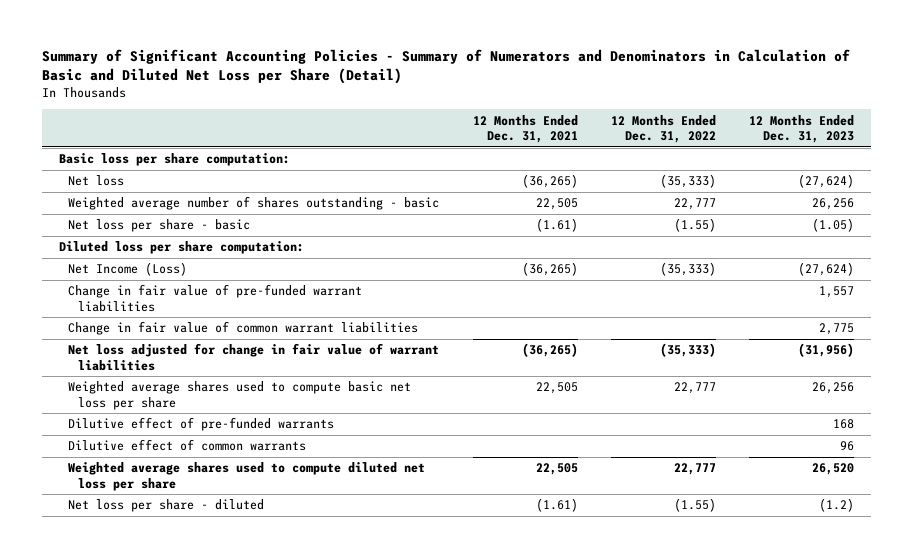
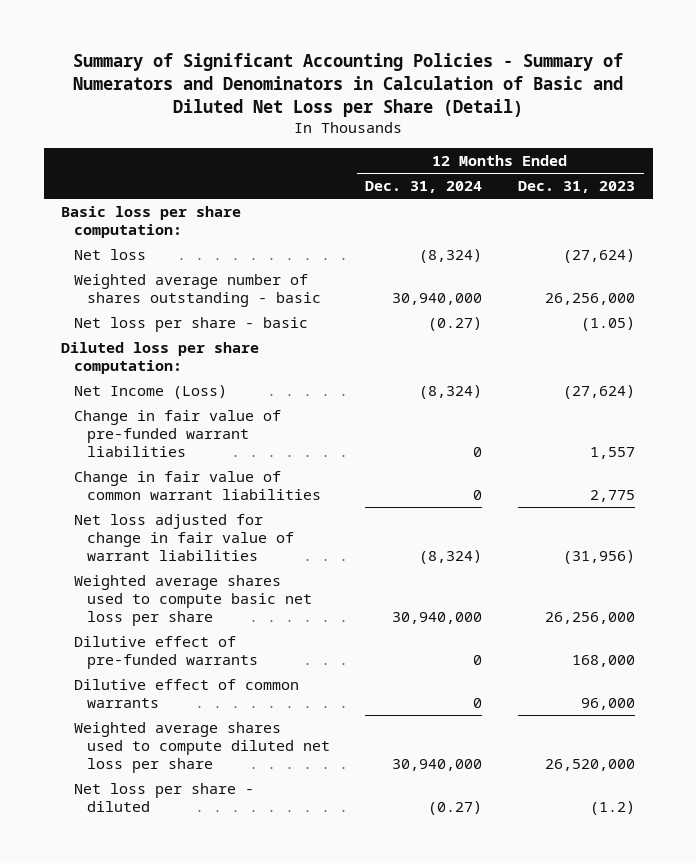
[472,114,578,144] 12 Months Ended Dec. 31, 2021 -> none
[611,114,717,144] 12 Months Ended Dec. 31, 2022 -> none
none -> [365,181,483,194] Dec. 31, 2024
[812,198,855,211] 26,256 -> [544,292,635,305] 26,256,000
[812,382,855,395] 26,256 -> [544,611,635,624] 26,256,000
[833,419,855,430] 168 -> [571,654,635,667] 168,000
[840,441,855,452] 96 -> [580,697,635,710] 96,000
[812,463,855,476] 26,520 -> [544,758,635,771] 26,520,000

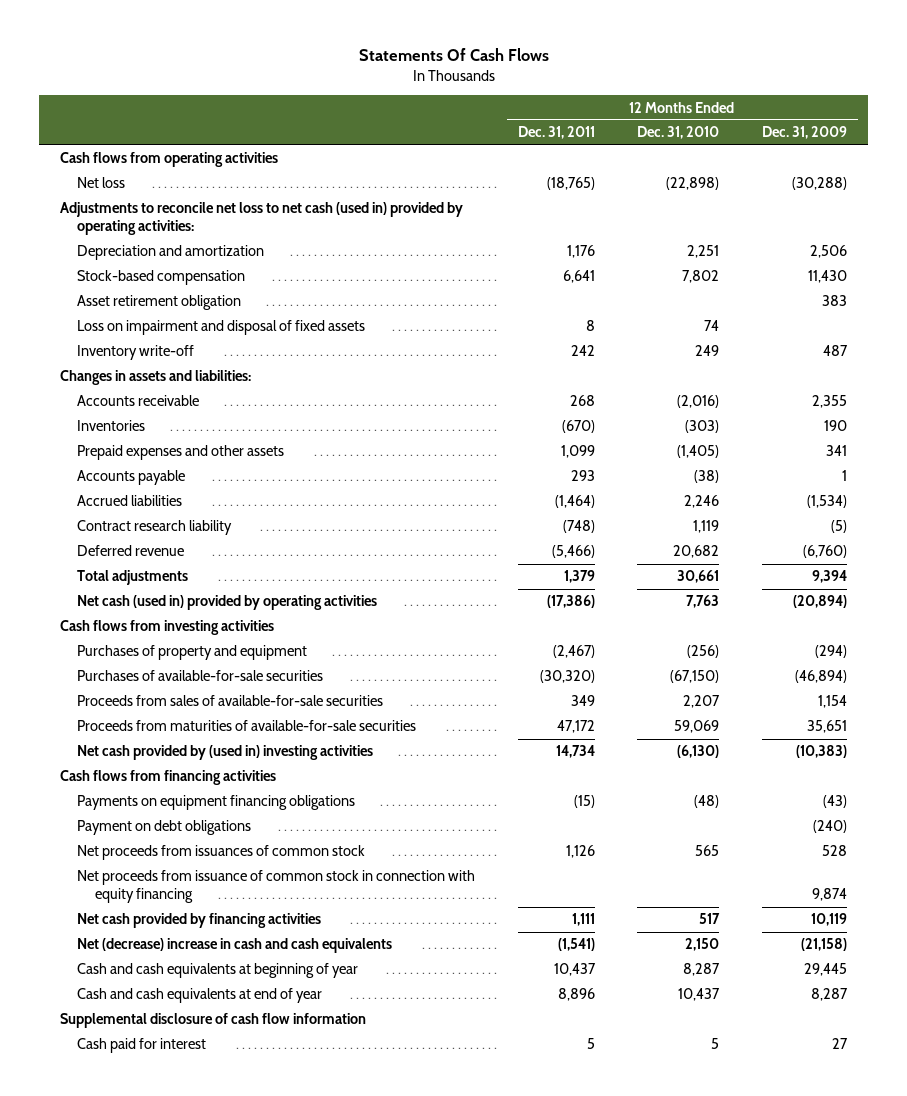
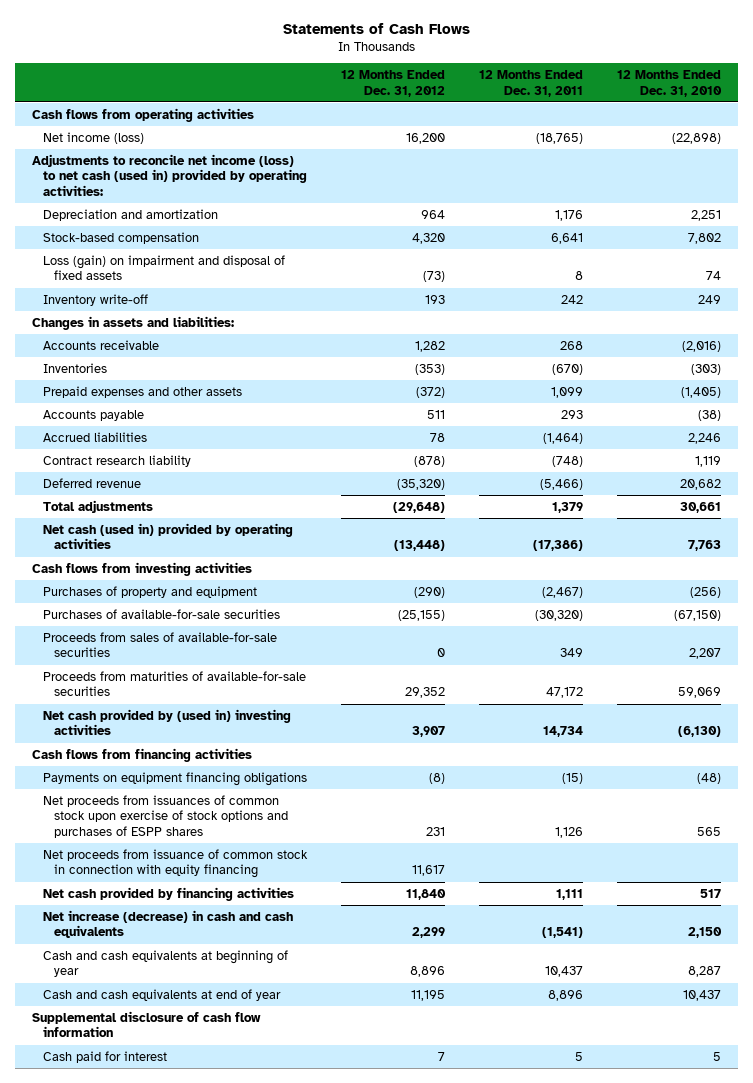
[358,48,549,62] Statements Of Cash Flows -> [282,22,470,34] Statements of Cash Flows
[762,126,848,140] Dec. 31, 2009 -> none
none -> [341,69,446,97] 12 Months Ended Dec. 31, 2012
[77,177,126,189] Net loss -> [42,131,144,144] Net income (loss)
[60,202,464,236] Adjustments to reconcile net loss to net cash (used in) provided by operating activities: -> [31,153,307,197] Adjustments to reconcile net income (loss) to net cash (used in) provided by operating activities:
[77,295,242,311] Asset retirement obligation -> none
[77,320,366,336] Loss on impairment and disposal of fixed assets -> [42,254,285,281] Loss (gain) on impairment and disposal of fixed assets
[77,820,252,836] Payment on debt obligations -> none
[77,845,366,861] Net proceeds from issuances of common stock -> [42,794,289,839] Net proceeds from issuances of common stock upon exercise of stock options and purchases of ESPP shares
[77,938,393,954] Net (decrease) increase in cash and cash equivalents -> [42,909,293,939] Net increase (decrease) in cash and cash equivalents

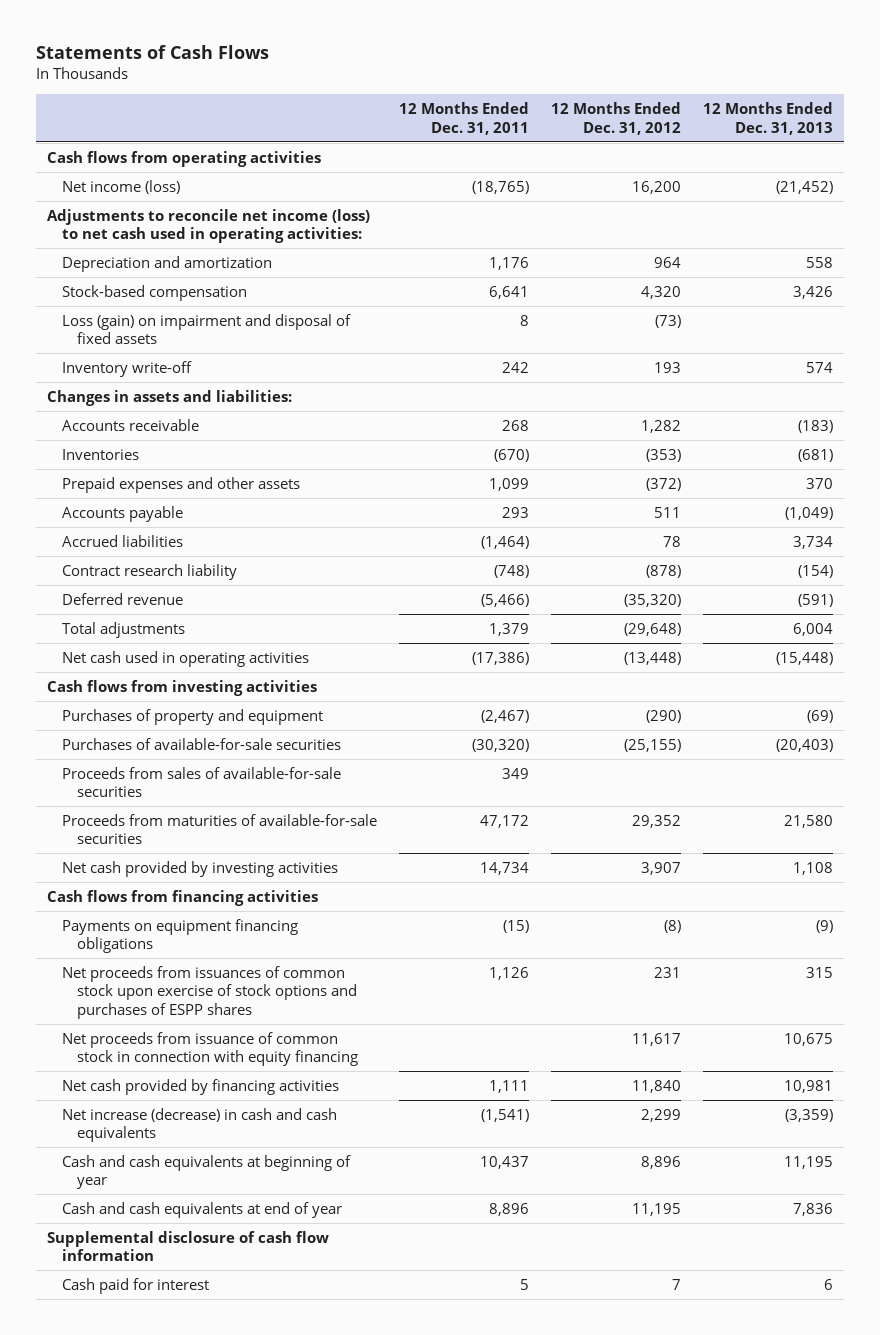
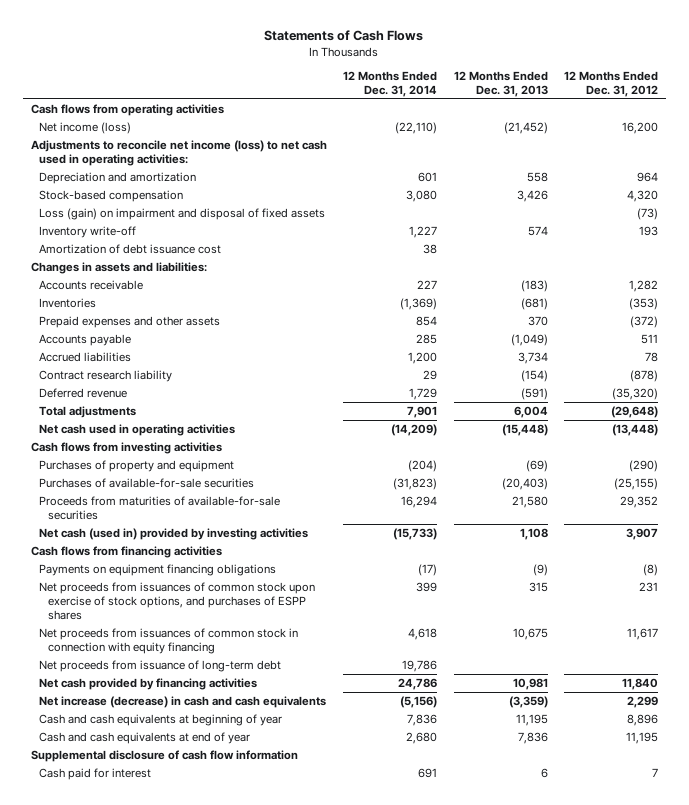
[398,102,529,135] 12 Months Ended Dec. 31, 2011 -> none
none -> [343,70,438,98] 12 Months Ended Dec. 31, 2014
none -> [39,243,222,254] Amortization of debt issuance cost
[61,766,341,798] Proceeds from sales of available-for-sale securities -> none
[61,860,338,877] Net cash provided by investing activities -> [39,527,309,540] Net cash (used in) provided by investing activities
[61,1031,358,1067] Net proceeds from issuance of common stock in connection with equity financing -> none
none -> [39,581,316,621] Net proceeds from issuances of common stock upon exercise of stock options, and purchases of ESPP shares
[61,965,357,1019] Net proceeds from issuances of common stock upon exercise of stock options and purchases of ESPP shares -> [39,627,299,655] Net proceeds from issuances of common stock in connection with equity financing
[654,966,682,978] 231 -> [627,627,659,640] 11,617
[806,966,834,978] 315 -> [512,627,548,640] 10,675
none -> [39,659,282,672] Net proceeds from issuance of long-term debt

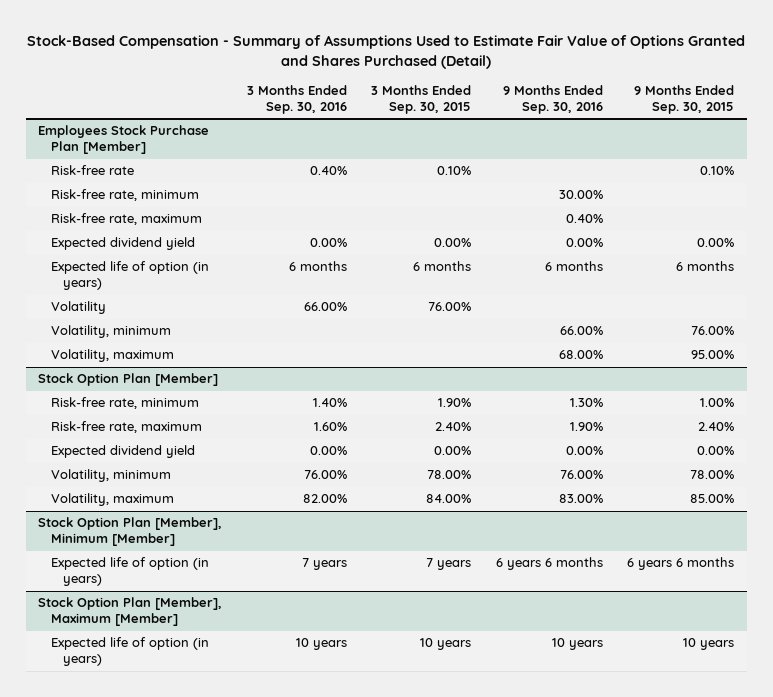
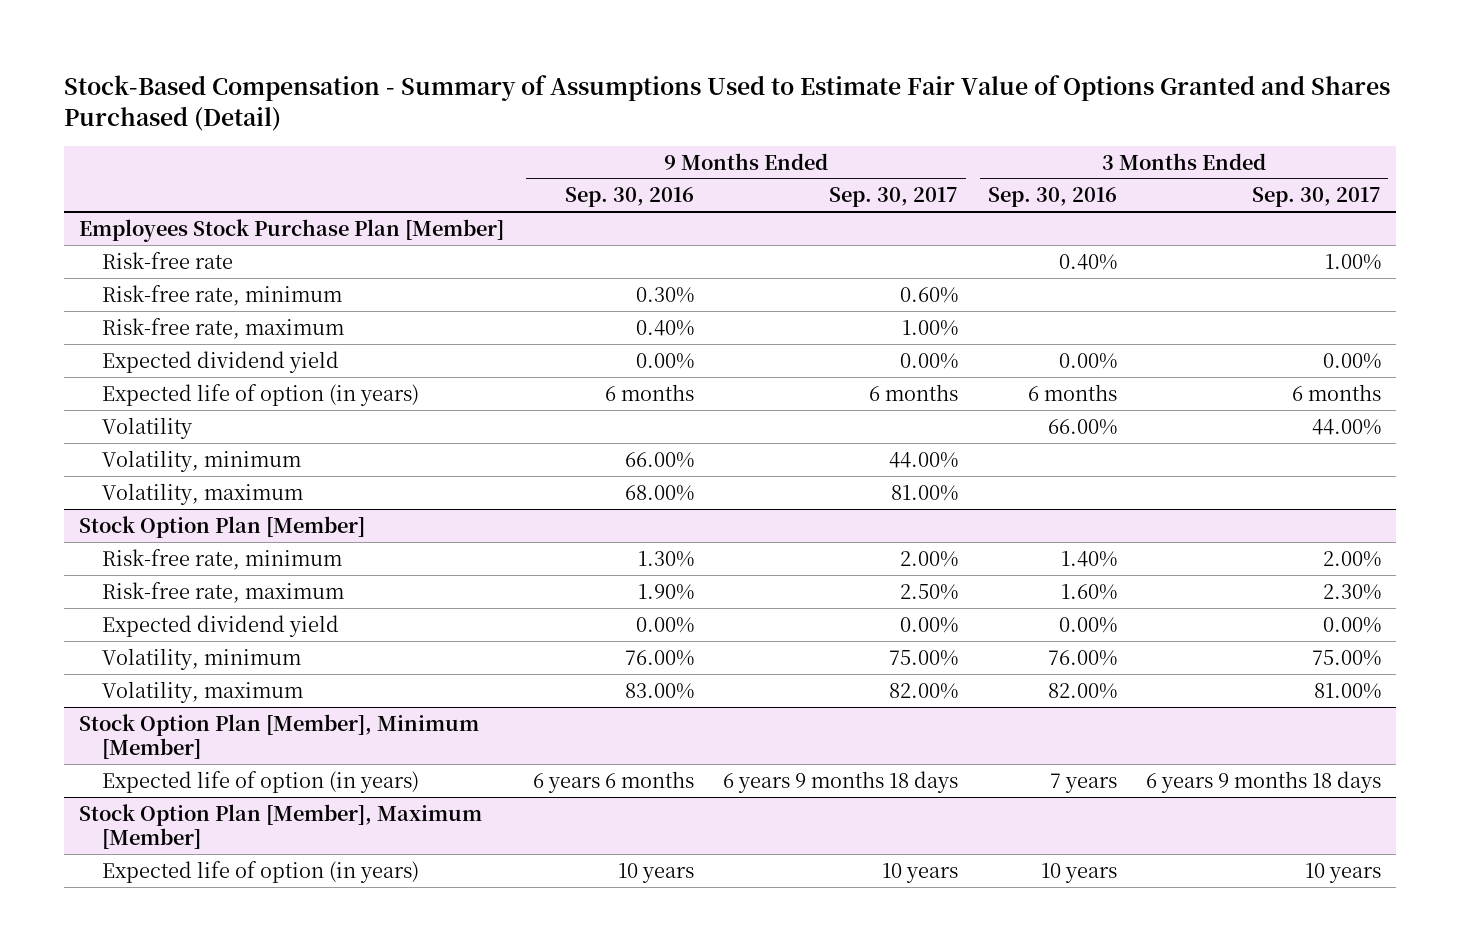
[371,85,472,114] 3 Months Ended Sep. 30, 2015 -> none
[634,85,735,114] 9 Months Ended Sep. 30, 2015 -> none
none -> [829,187,959,208] Sep. 30, 2017
none -> [1251,187,1381,208] Sep. 30, 2017
[558,190,603,200] 30.00% -> [636,286,695,303] 0.30%

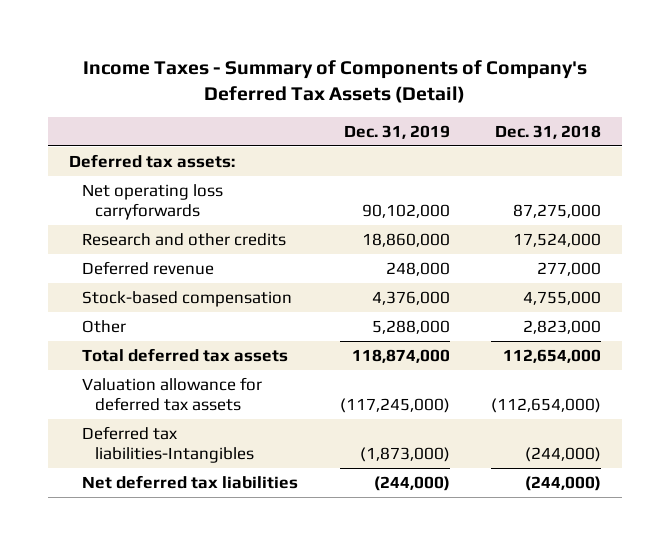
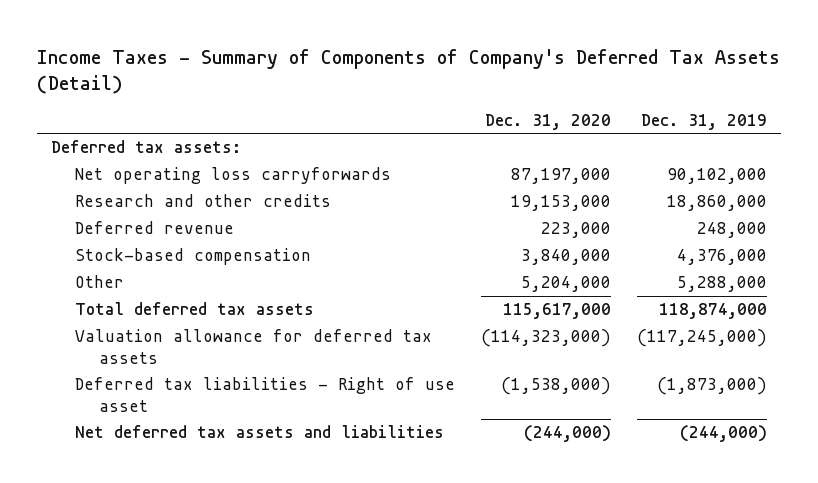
[495,124,602,139] Dec. 31, 2018 -> none
none -> [485,113,612,130] Dec. 31, 2020
[81,425,254,463] Deferred tax liabilities-Intangibles -> [74,377,455,412] Deferred tax liabilities - Right of use asset
[81,474,298,489] Net deferred tax liabilities -> [74,425,444,439] Net deferred tax assets and liabilities

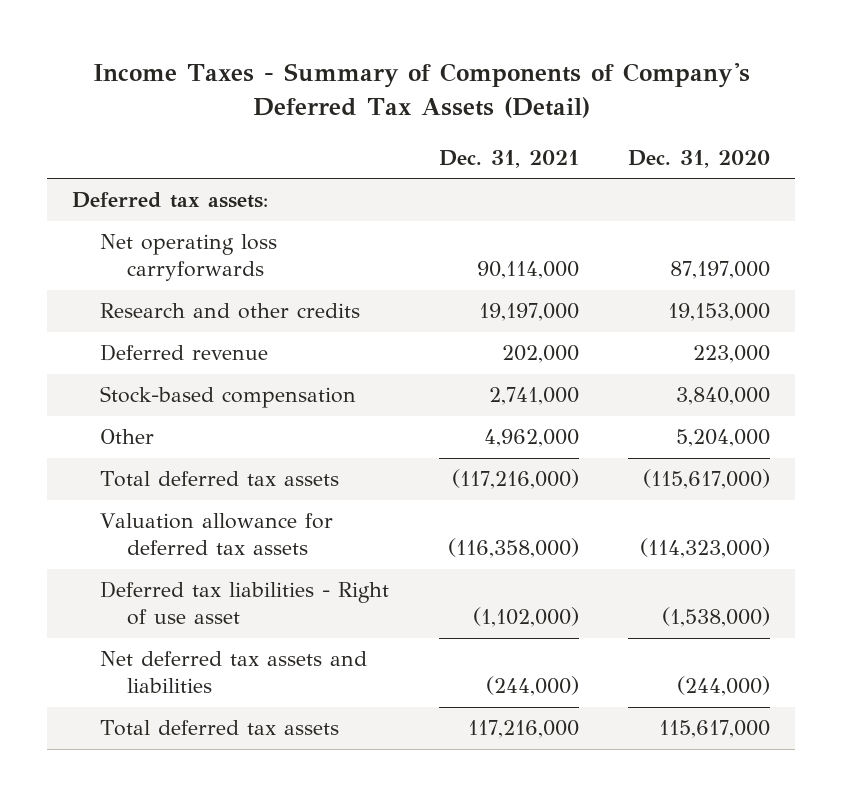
[641,113,768,130] Dec. 31, 2019 -> none
none -> [438,149,579,168] Dec. 31, 2021
none -> [99,471,339,488] Total deferred tax assets
[74,302,314,316] Total deferred tax assets -> [99,720,339,737] Total deferred tax assets

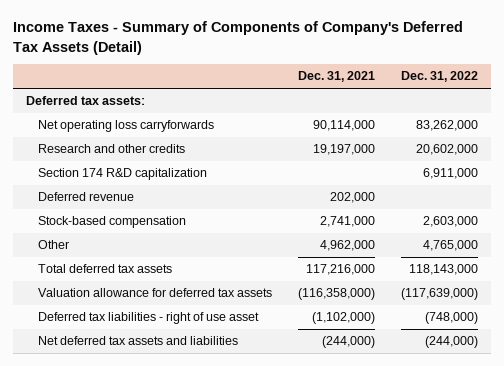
[628,149,771,168] Dec. 31, 2020 -> none
none -> [400,71,478,83] Dec. 31, 2022
none -> [38,168,208,181] Section 174 R&D capitalization
[99,471,339,488] Total deferred tax assets -> none
[99,720,339,737] Total deferred tax assets -> [38,264,173,274] Total deferred tax assets
[99,581,389,626] Deferred tax liabilities - Right of use asset -> [38,312,260,325] Deferred tax liabilities - right of use asset

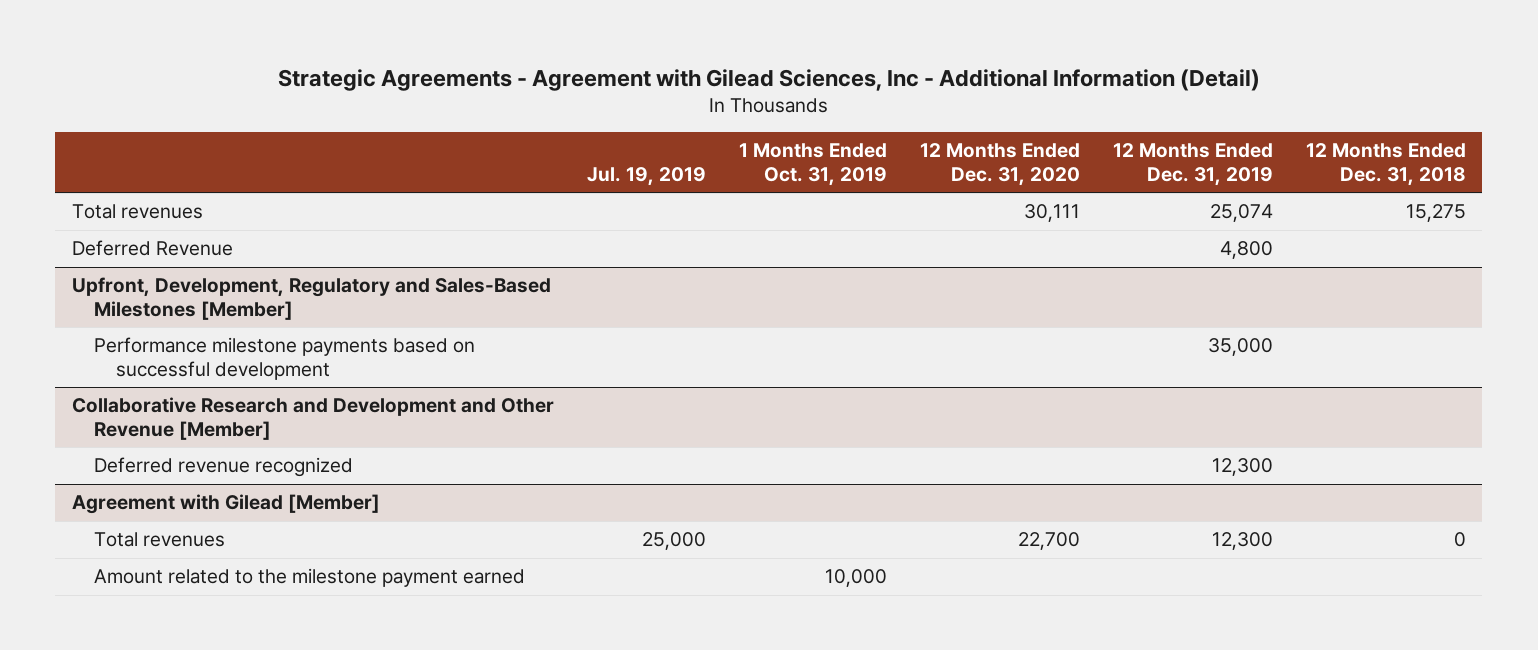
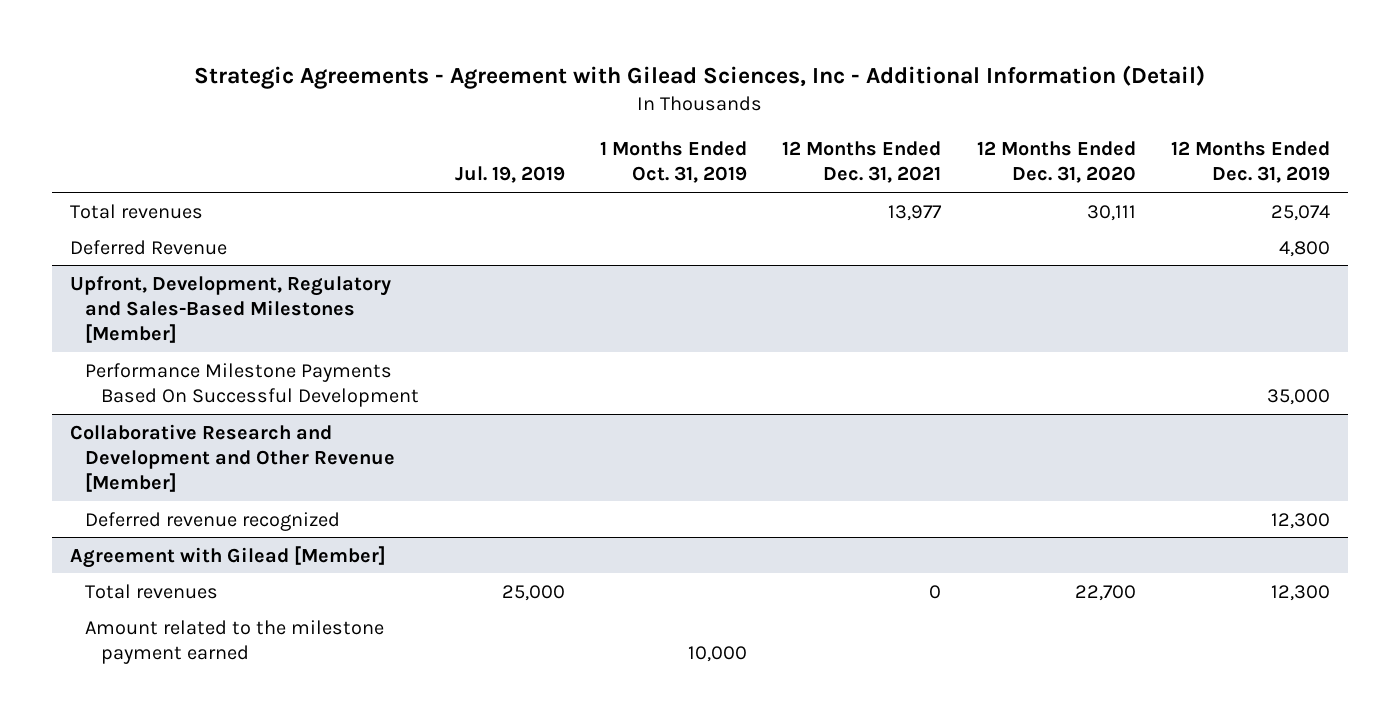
[1305,143,1466,186] 12 Months Ended Dec. 31, 2018 -> none
none -> [782,141,942,184] 12 Months Ended Dec. 31, 2021
[93,337,475,381] Performance milestone payments based on successful development -> [85,362,420,407] Performance Milestone Payments Based On Successful Development

